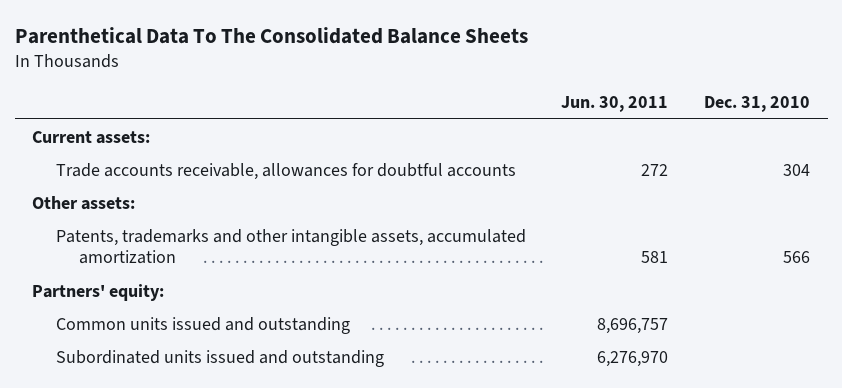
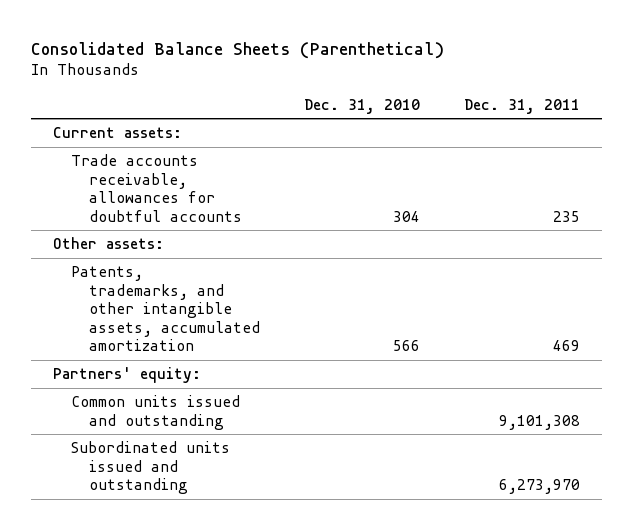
[14,26,528,44] Parenthetical Data To The Consolidated Balance Sheets -> [30,41,444,59] Consolidated Balance Sheets (Parenthetical)
[561,95,669,112] Jun. 30, 2011 -> none
none -> [464,98,581,114] Dec. 31, 2011
[55,228,526,265] Patents, trademarks and other intangible assets, accumulated amortization -> [71,266,261,352] Patents, trademarks, and other intangible assets, accumulated amortization

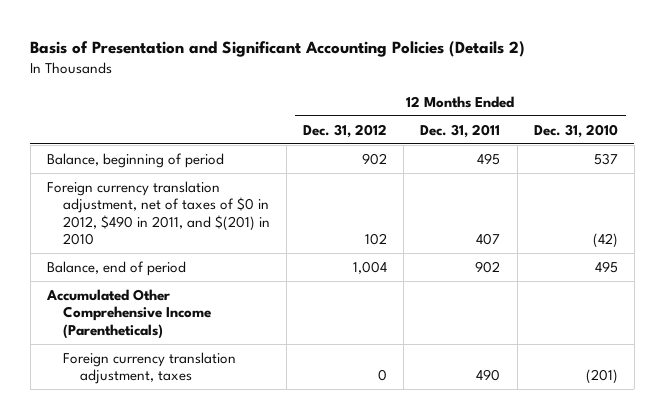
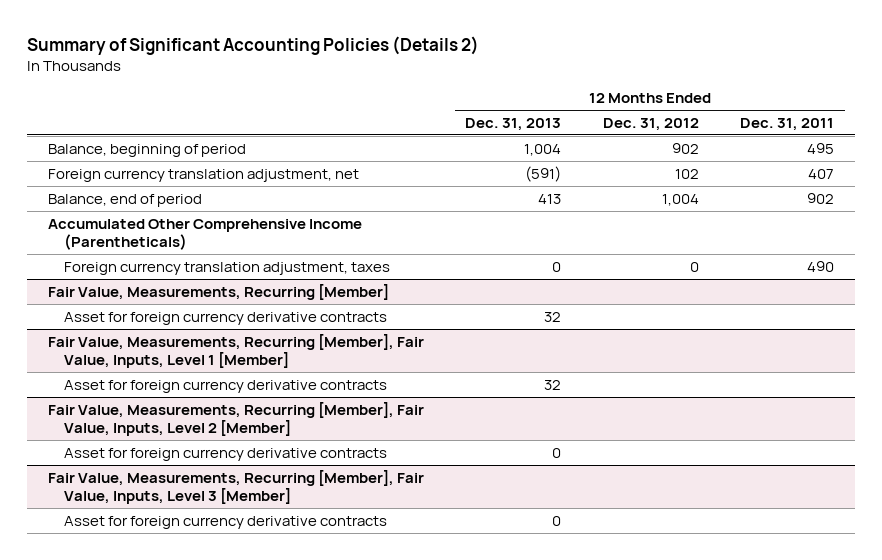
[30,41,526,58] Basis of Presentation and Significant Accounting Policies (Details 2) -> [27,35,480,55] Summary of Significant Accounting Policies (Details 2)
[533,123,618,138] Dec. 31, 2010 -> none
none -> [465,117,562,131] Dec. 31, 2013
[46,180,271,246] Foreign currency translation adjustment, net of taxes of $0 in 2012, $490 in 2011, and $(201) in 2010 -> [48,168,360,182] Foreign currency translation adjustment, net
none -> [48,283,390,300] Fair Value, Measurements, Recurring [Member]
none -> [64,311,388,325] Asset for foreign currency derivative contracts
none -> [48,333,425,369] Fair Value, Measurements, Recurring [Member], Fair Value, Inputs, Level 1 [Member]
none -> [64,379,388,393] Asset for foreign currency derivative contracts
none -> [48,401,425,437] Fair Value, Measurements, Recurring [Member], Fair Value, Inputs, Level 2 [Member]
none -> [64,447,388,461] Asset for foreign currency derivative contracts
none -> [48,469,425,505] Fair Value, Measurements, Recurring [Member], Fair Value, Inputs, Level 3 [Member]
none -> [64,515,388,529] Asset for foreign currency derivative contracts

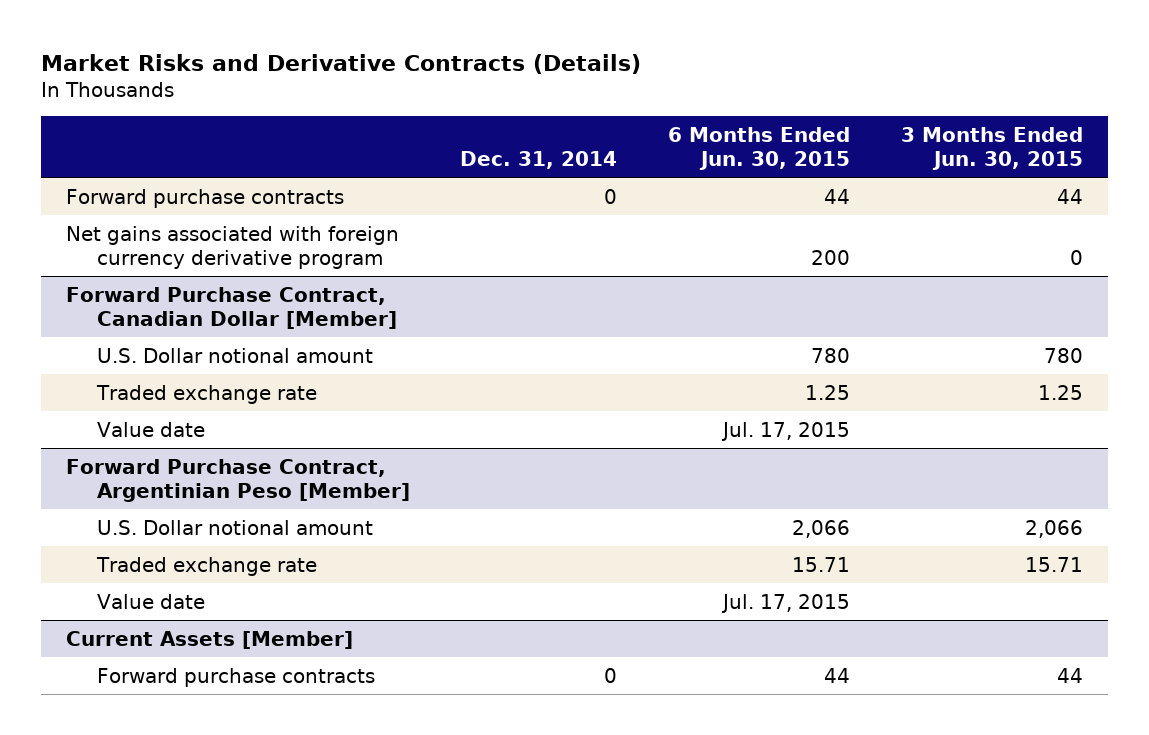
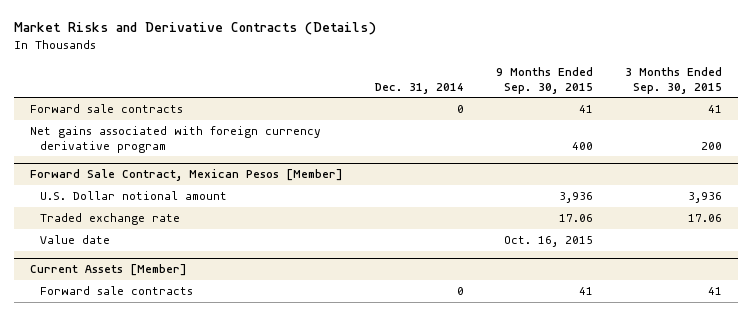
[668,126,851,170] 6 Months Ended Jun. 30, 2015 -> none
[901,126,1084,170] 3 Months Ended Jun. 30, 2015 -> none
none -> [495,67,593,94] 9 Months Ended Sep. 30, 2015
none -> [624,67,722,94] 3 Months Ended Sep. 30, 2015
[66,188,345,208] Forward purchase contracts -> [29,104,183,114] Forward sale contracts
[66,286,397,329] Forward Purchase Contract, Canadian Dollar [Member] -> none
[96,347,373,363] U.S. Dollar notional amount -> none
[95,384,317,404] Traded exchange rate -> none
[96,421,205,437] Value date -> none
[66,458,410,502] Forward Purchase Contract, Argentinian Peso [Member] -> none
[96,519,373,535] U.S. Dollar notional amount -> none
[95,556,317,576] Traded exchange rate -> none
[96,593,205,609] Value date -> none
none -> [29,169,343,182] Forward Sale Contract, Mexican Pesos [Member]
none -> [39,191,227,201] U.S. Dollar notional amount
none -> [39,213,180,226] Traded exchange rate
none -> [39,235,110,245] Value date
[96,667,375,687] Forward purchase contracts -> [39,286,193,296] Forward sale contracts

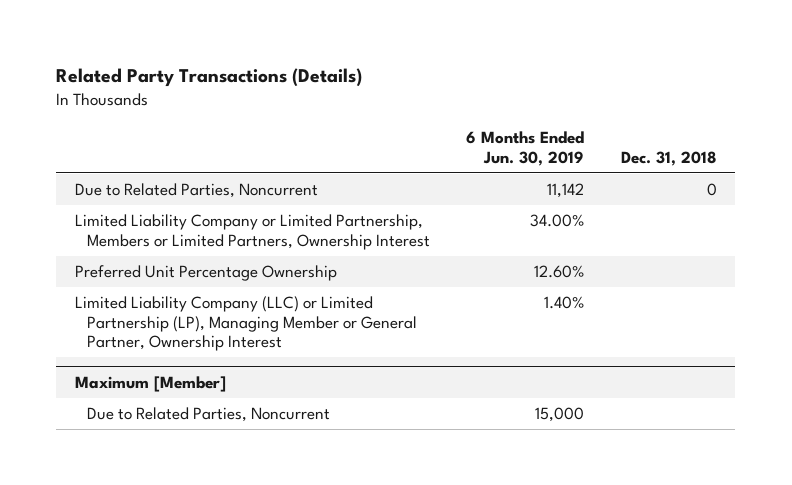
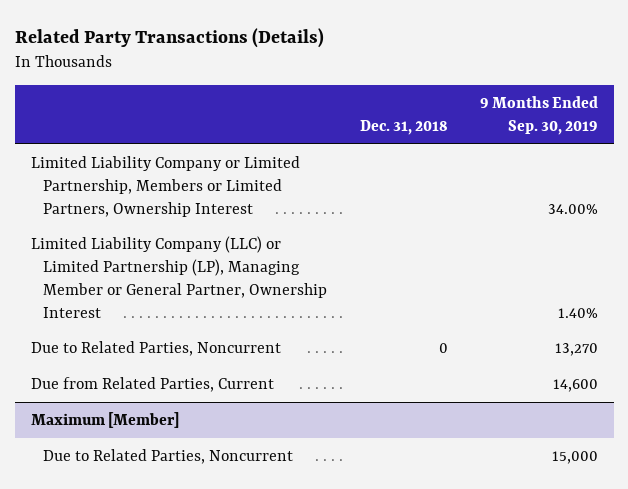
[466,131,585,166] 6 Months Ended Jun. 30, 2019 -> none
none -> [479,96,598,136] 9 Months Ended Sep. 30, 2019
[74,265,337,282] Preferred Unit Percentage Ownership -> none
[74,183,318,199] Due to Related Parties, Noncurrent -> [30,341,281,357] Due to Related Parties, Noncurrent
none -> [30,377,274,393] Due from Related Parties, Current

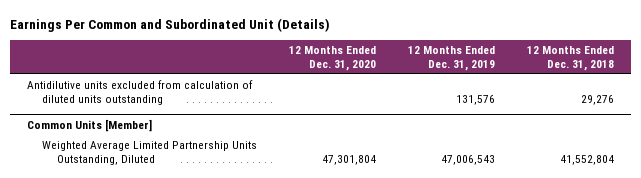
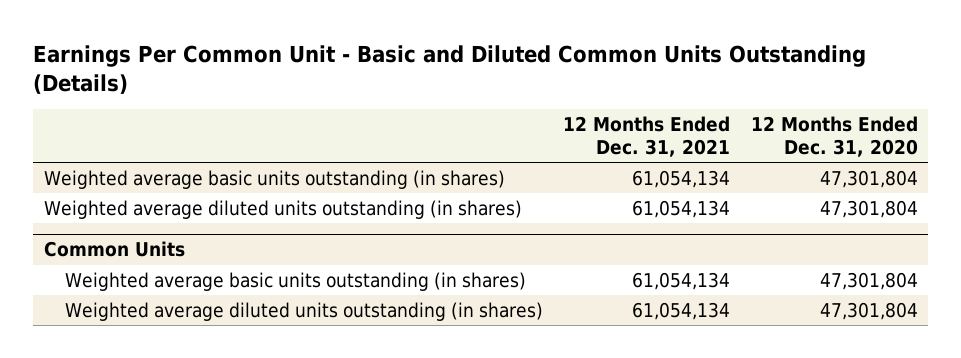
[10,17,331,32] Earnings Per Common and Subordinated Unit (Details) -> [33,45,867,94] Earnings Per Common Unit - Basic and Diluted Common Units Outstanding (Details)
[408,46,496,71] 12 Months Ended Dec. 31, 2019 -> none
[527,46,615,71] 12 Months Ended Dec. 31, 2018 -> none
none -> [563,116,731,158] 12 Months Ended Dec. 31, 2021
[26,80,253,105] Antidilutive units excluded from calculation of diluted units outstanding -> none
none -> [43,169,505,189] Weighted average basic units outstanding (in shares)
none -> [43,199,522,219] Weighted average diluted units outstanding (in shares)
[26,118,152,132] Common Units [Member] -> [43,241,185,258] Common Units
none -> [64,271,526,291] Weighted average basic units outstanding (in shares)
[41,141,257,165] Weighted Average Limited Partnership Units Outstanding, Diluted -> [64,301,543,321] Weighted average diluted units outstanding (in shares)

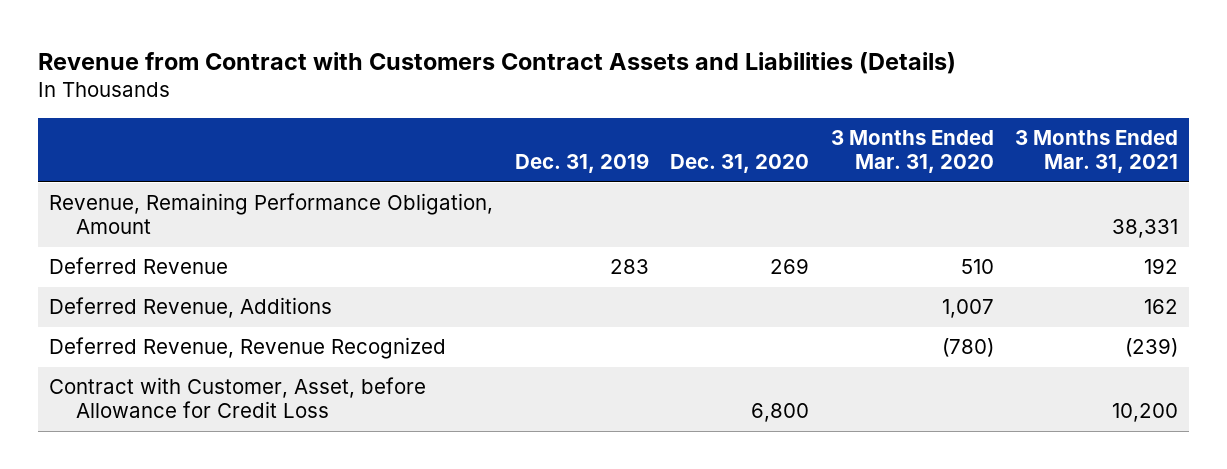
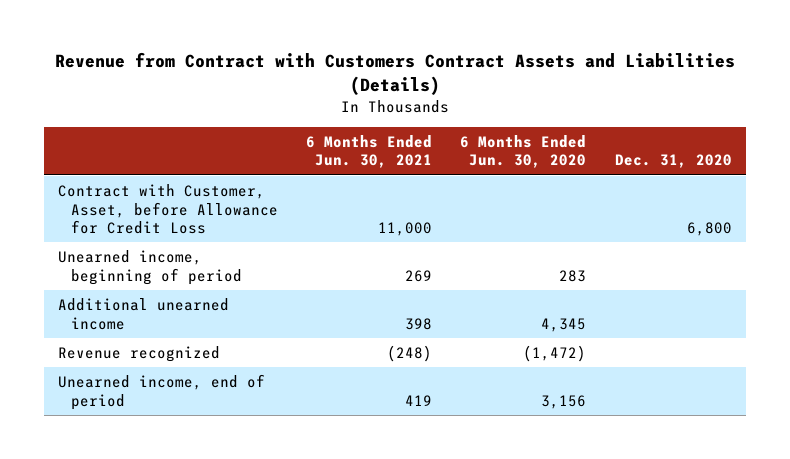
[514,153,649,174] Dec. 31, 2019 -> none
[830,130,994,174] 3 Months Ended Mar. 31, 2020 -> none
[1015,130,1179,174] 3 Months Ended Mar. 31, 2021 -> none
none -> [306,134,433,169] 6 Months Ended Jun. 30, 2021
none -> [460,134,587,169] 6 Months Ended Jun. 30, 2020
[49,193,494,235] Revenue, Remaining Performance Obligation, Amount -> none
[49,257,229,275] Deferred Revenue -> none
[49,297,333,319] Deferred Revenue, Additions -> none
[49,337,447,360] Deferred Revenue, Revenue Recognized -> none
none -> [57,249,242,285] Unearned income, beginning of period
none -> [57,297,229,330] Additional unearned income
none -> [57,345,220,362] Revenue recognized
none -> [57,373,265,410] Unearned income, end of period

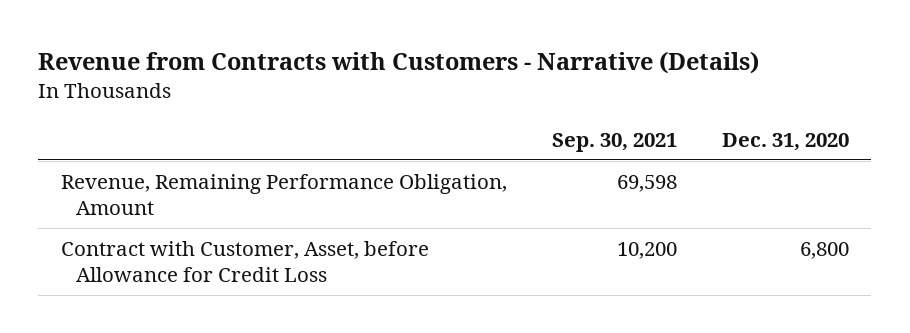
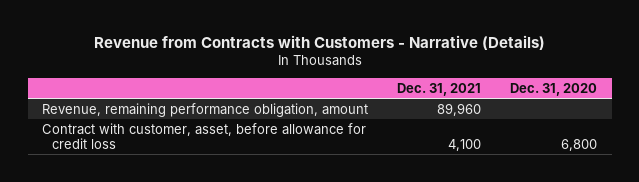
[551,132,677,152] Sep. 30, 2021 -> none
none -> [397,82,482,96] Dec. 31, 2021
[60,173,507,215] Revenue, Remaining Performance Obligation, Amount -> [42,102,369,117] Revenue, remaining performance obligation, amount
[60,240,429,282] Contract with Customer, Asset, before Allowance for Credit Loss -> [42,122,367,149] Contract with customer, asset, before allowance for credit loss

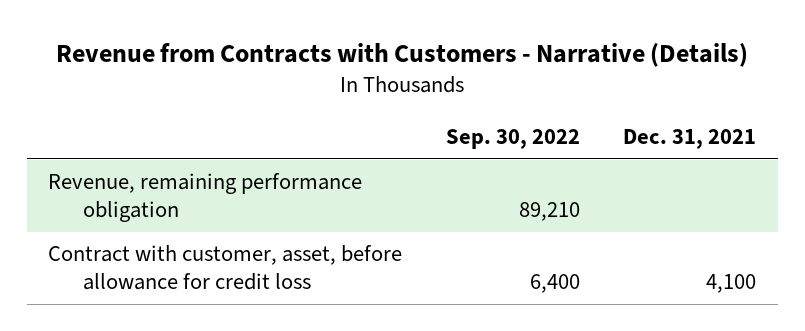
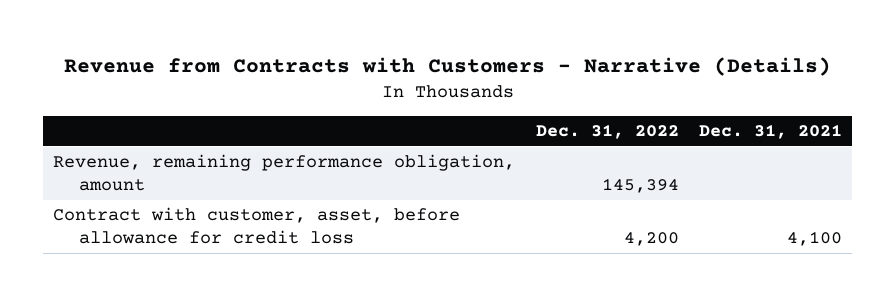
[445,129,580,150] Sep. 30, 2022 -> none
none -> [535,124,679,140] Dec. 31, 2022
[48,173,363,223] Revenue, remaining performance obligation -> [53,154,516,192] Revenue, remaining performance obligation, amount

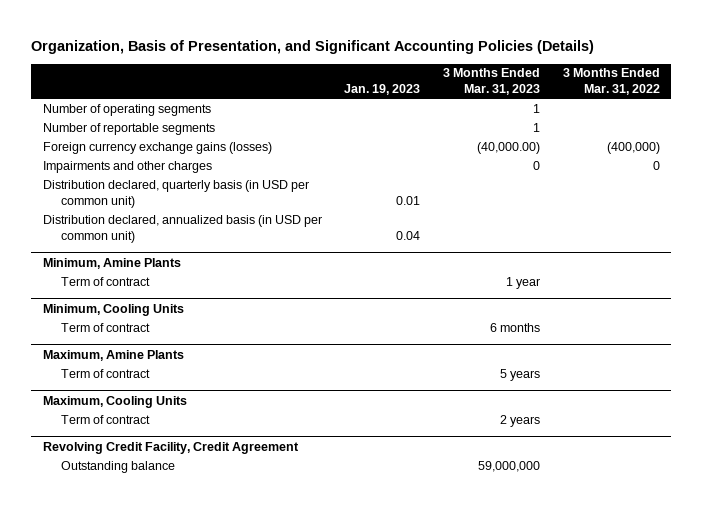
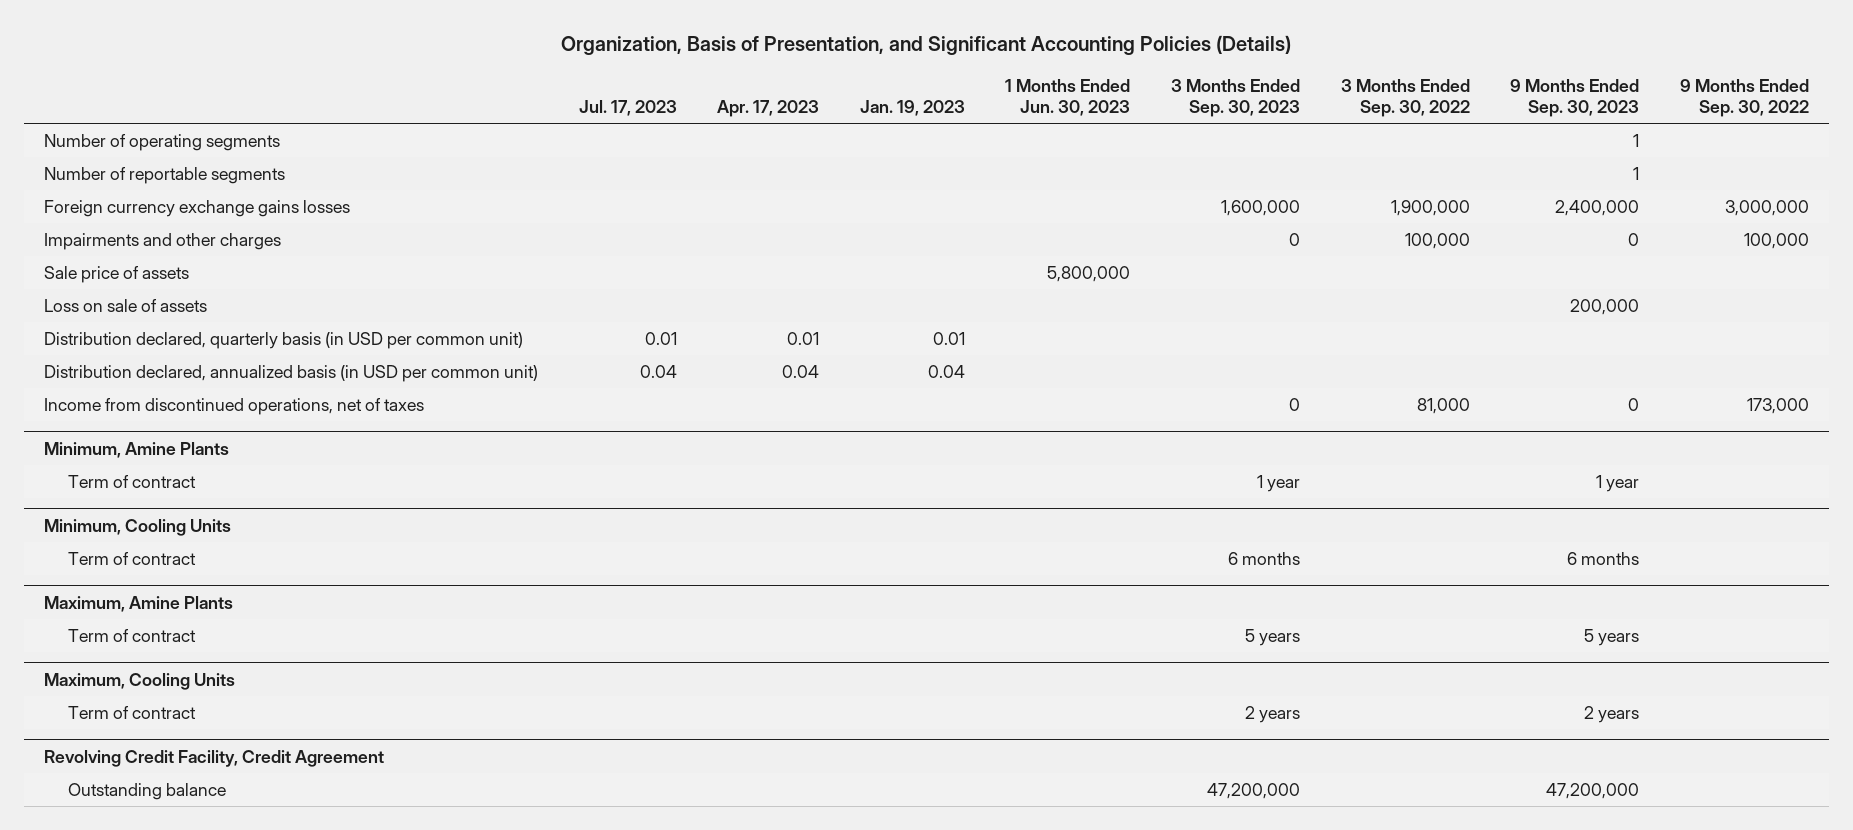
[442,68,540,96] 3 Months Ended Mar. 31, 2023 -> none
[562,68,660,96] 3 Months Ended Mar. 31, 2022 -> none
none -> [578,100,677,117] Jul. 17, 2023
none -> [717,100,820,118] Apr. 17, 2023
none -> [1005,78,1131,117] 1 Months Ended Jun. 30, 2023
none -> [1171,78,1301,118] 3 Months Ended Sep. 30, 2023
none -> [1340,78,1470,118] 3 Months Ended Sep. 30, 2022
none -> [1510,78,1640,118] 9 Months Ended Sep. 30, 2023
none -> [1679,78,1809,118] 9 Months Ended Sep. 30, 2022
[42,141,272,154] Foreign currency exchange gains (losses) -> [44,199,351,217] Foreign currency exchange gains losses
none -> [44,265,190,283] Sale price of assets
none -> [44,298,208,312] Loss on sale of assets
none -> [44,397,425,415] Income from discontinued operations, net of taxes

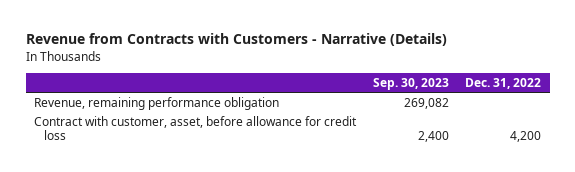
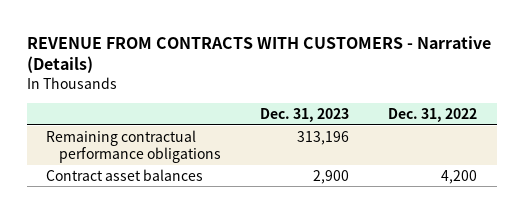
[25,33,447,47] Revenue from Contracts with Customers - Narrative (Details) -> [26,35,491,74] REVENUE FROM CONTRACTS WITH CUSTOMERS - Narrative (Details)
[372,77,449,90] Sep. 30, 2023 -> none
none -> [259,108,349,123] Dec. 31, 2023
[33,97,279,111] Revenue, remaining performance obligation -> [46,129,221,164] Remaining contractual performance obligations
[33,116,357,141] Contract with customer, asset, before allowance for credit loss -> [46,168,204,181] Contract asset balances

